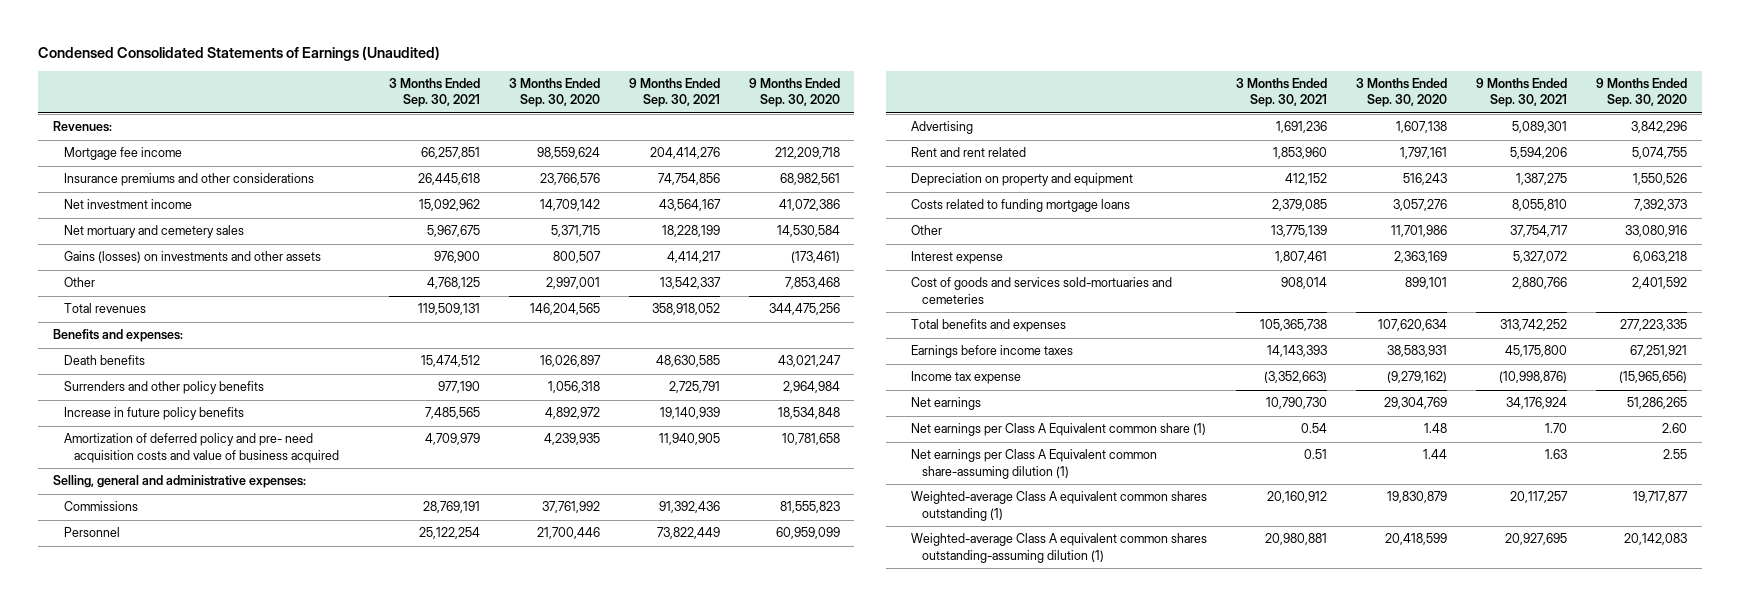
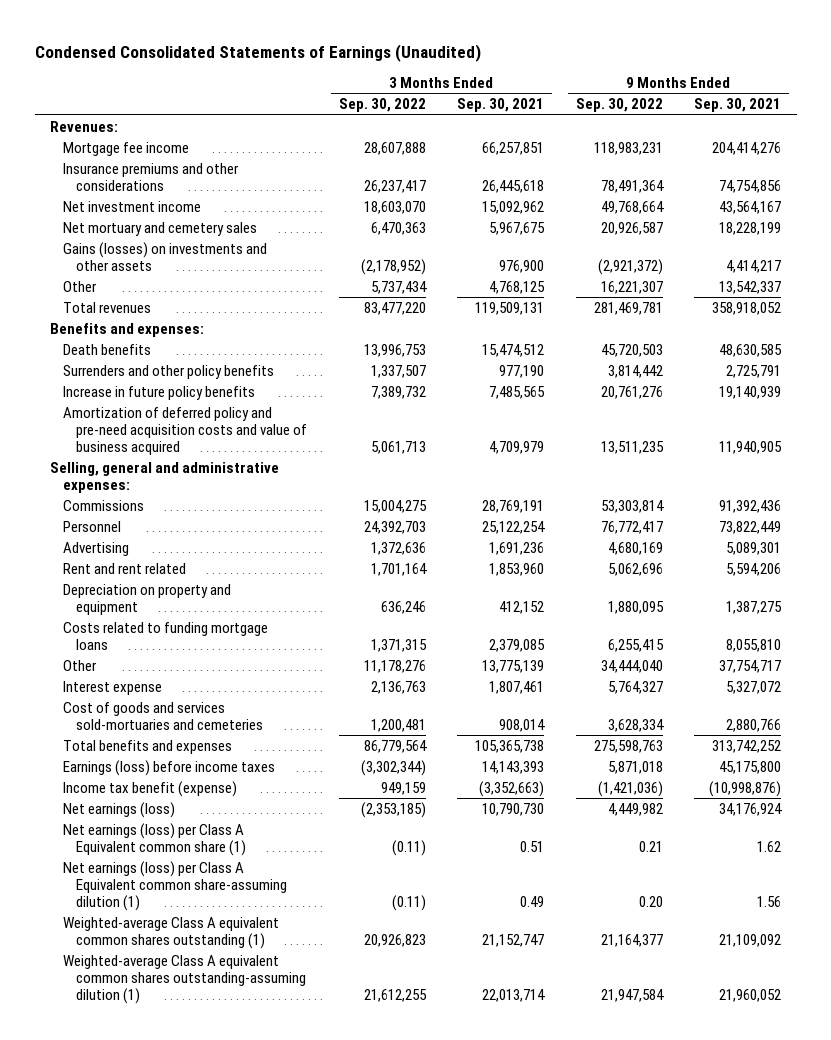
[508,78,600,108] 3 Months Ended Sep. 30, 2020 -> none
[748,78,840,108] 9 Months Ended Sep. 30, 2020 -> none
none -> [338,98,426,113] Sep. 30, 2022
none -> [575,98,663,113] Sep. 30, 2022
[63,433,340,463] Amortization of deferred policy and pre- need acquisition costs and value of business acquired -> [63,406,308,455] Amortization of deferred policy and pre-need acquisition costs and value of business acquired
[911,345,1074,359] Earnings before income taxes -> [63,759,276,776] Earnings (loss) before income taxes
[911,371,1022,385] Income tax expense -> [63,780,238,797] Income tax benefit (expense)
[911,397,982,411] Net earnings -> [63,801,176,818] Net earnings (loss)
[911,423,1207,437] Net earnings per Class A Equivalent common share (1) -> [63,822,247,856] Net earnings (loss) per Class A Equivalent common share (1)
[1301,423,1328,434] 0.54 -> [520,840,545,852] 0.51
[1545,423,1568,434] 1.70 -> [756,840,781,852] 1.62
[911,449,1158,479] Net earnings per Class A Equivalent common share-assuming dilution (1) -> [63,860,288,911] Net earnings (loss) per Class A Equivalent common share-assuming dilution (1)
[1304,449,1328,460] 0.51 -> [520,895,545,907] 0.49
[1545,449,1568,460] 1.63 -> [756,895,781,907] 1.56
[1267,491,1328,504] 20,160,912 -> [482,933,545,947] 21,152,747
[1510,491,1569,504] 20,117,257 -> [718,933,781,947] 21,109,092
[1265,533,1328,546] 20,980,881 -> [482,988,546,1002] 22,013,714
[1505,533,1568,546] 20,927,695 -> [718,988,781,1002] 21,960,052

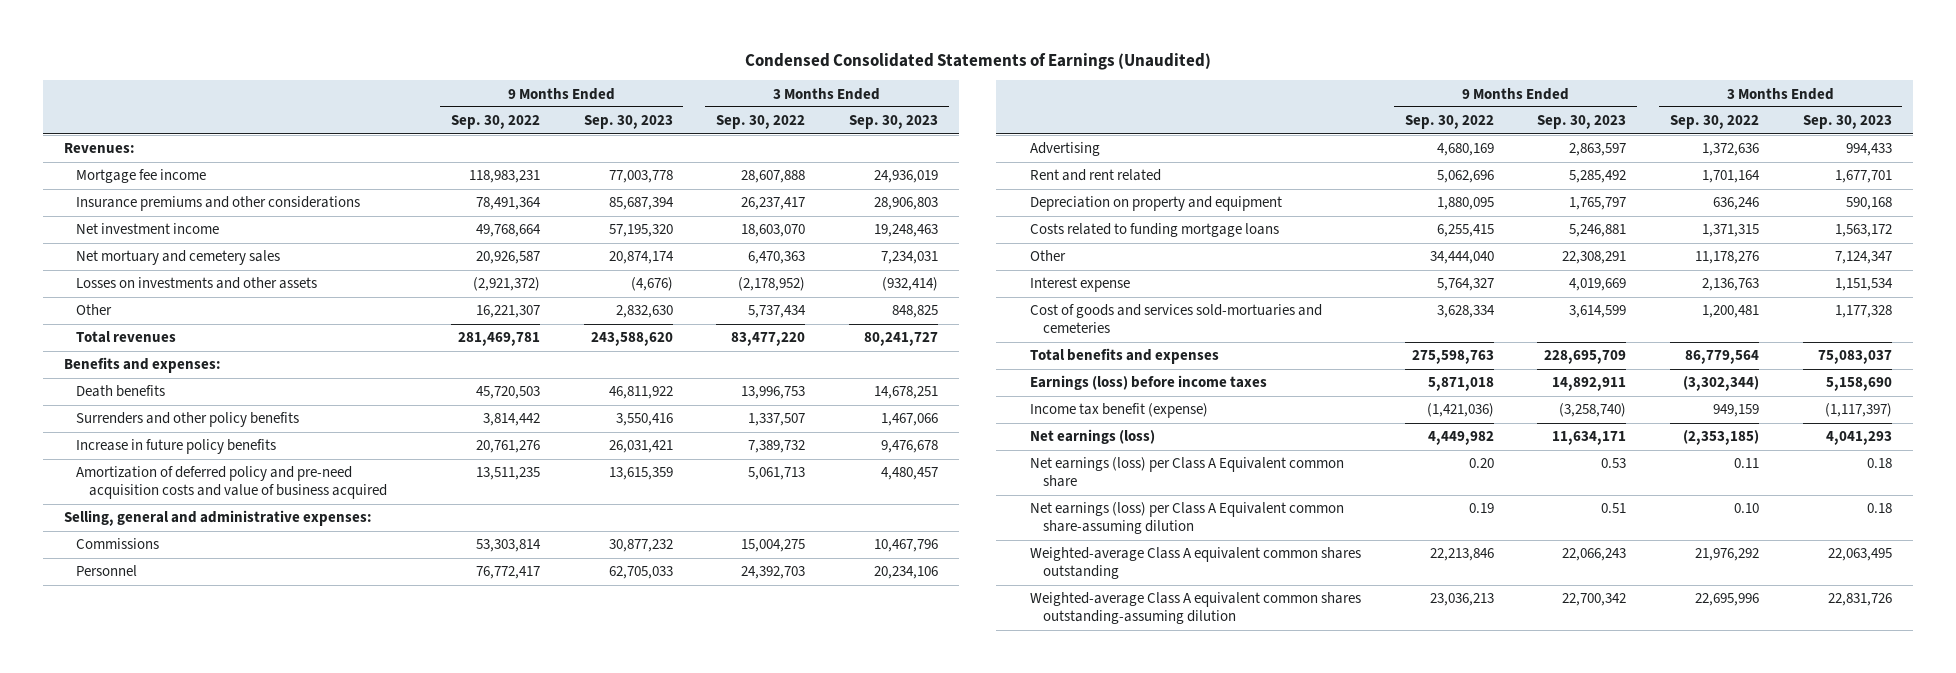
[457,98,545,113] Sep. 30, 2021 -> none
[693,98,781,113] Sep. 30, 2021 -> none
none -> [583,115,673,130] Sep. 30, 2023
none -> [848,115,938,130] Sep. 30, 2023
[63,241,268,271] Gains (losses) on investments and other assets -> [76,277,318,290] Losses on investments and other assets
[63,822,247,856] Net earnings (loss) per Class A Equivalent common share (1) -> [1030,457,1345,488] Net earnings (loss) per Class A Equivalent common share
[391,839,426,856] (0.11) -> [1734,458,1760,469] 0.11
[638,840,663,852] 0.21 -> [1468,458,1494,469] 0.20
[63,860,288,911] Net earnings (loss) per Class A Equivalent common share-assuming dilution (1) -> [1030,502,1345,535] Net earnings (loss) per Class A Equivalent common share-assuming dilution
[391,894,426,911] (0.11) -> [1734,503,1760,514] 0.10
[638,895,663,907] 0.20 -> [1468,503,1494,514] 0.19
[63,916,280,949] Weighted-average Class A equivalent common shares outstanding (1) -> [1030,547,1362,580] Weighted-average Class A equivalent common shares outstanding
[363,933,426,947] 20,926,823 -> [1695,548,1760,562] 21,976,292
[600,933,663,947] 21,164,377 -> [1429,548,1494,562] 22,213,846
[63,954,307,1004] Weighted-average Class A equivalent common shares outstanding-assuming dilution (1) -> [1030,592,1362,625] Weighted-average Class A equivalent common shares outstanding-assuming dilution
[363,988,427,1002] 21,612,255 -> [1695,593,1760,607] 22,695,996
[600,988,664,1002] 21,947,584 -> [1429,593,1494,607] 23,036,213

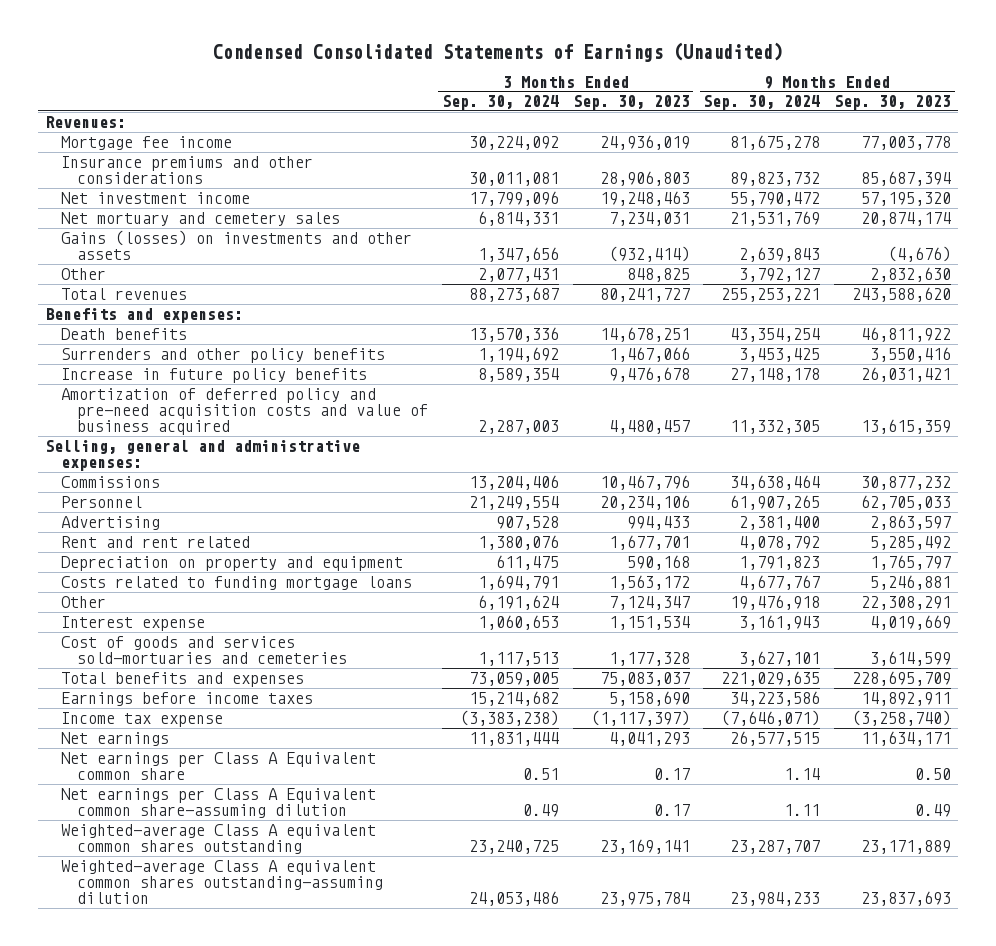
[450,115,540,130] Sep. 30, 2022 -> none
[716,115,806,130] Sep. 30, 2022 -> none
none -> [441,95,559,111] Sep. 30, 2024
none -> [703,95,821,111] Sep. 30, 2024
[76,277,318,290] Losses on investments and other assets -> [60,229,412,260] Gains (losses) on investments and other assets
[1030,375,1268,391] Earnings (loss) before income taxes -> [60,691,313,706] Earnings before income taxes
[1030,403,1209,419] Income tax benefit (expense) -> [60,711,223,727] Income tax expense
[1030,429,1156,445] Net earnings (loss) -> [60,731,169,746] Net earnings
[1030,457,1345,488] Net earnings (loss) per Class A Equivalent common share -> [60,751,376,780] Net earnings per Class A Equivalent common share
[1601,458,1627,469] 0.53 -> [915,767,952,780] 0.50
[1866,458,1892,469] 0.18 -> [653,767,690,780] 0.17
[1030,502,1345,535] Net earnings (loss) per Class A Equivalent common share-assuming dilution -> [60,787,376,818] Net earnings per Class A Equivalent common share-assuming dilution
[1601,503,1627,514] 0.51 -> [915,803,952,817] 0.49
[1866,503,1892,514] 0.18 -> [653,803,690,816] 0.17
[1562,548,1627,562] 22,066,243 -> [861,839,952,854] 23,171,889
[1827,548,1892,562] 22,063,495 -> [599,838,690,854] 23,169,141
[1562,593,1627,607] 22,700,342 -> [861,891,952,907] 23,837,693
[1827,593,1892,607] 22,831,726 -> [599,892,690,907] 23,975,784

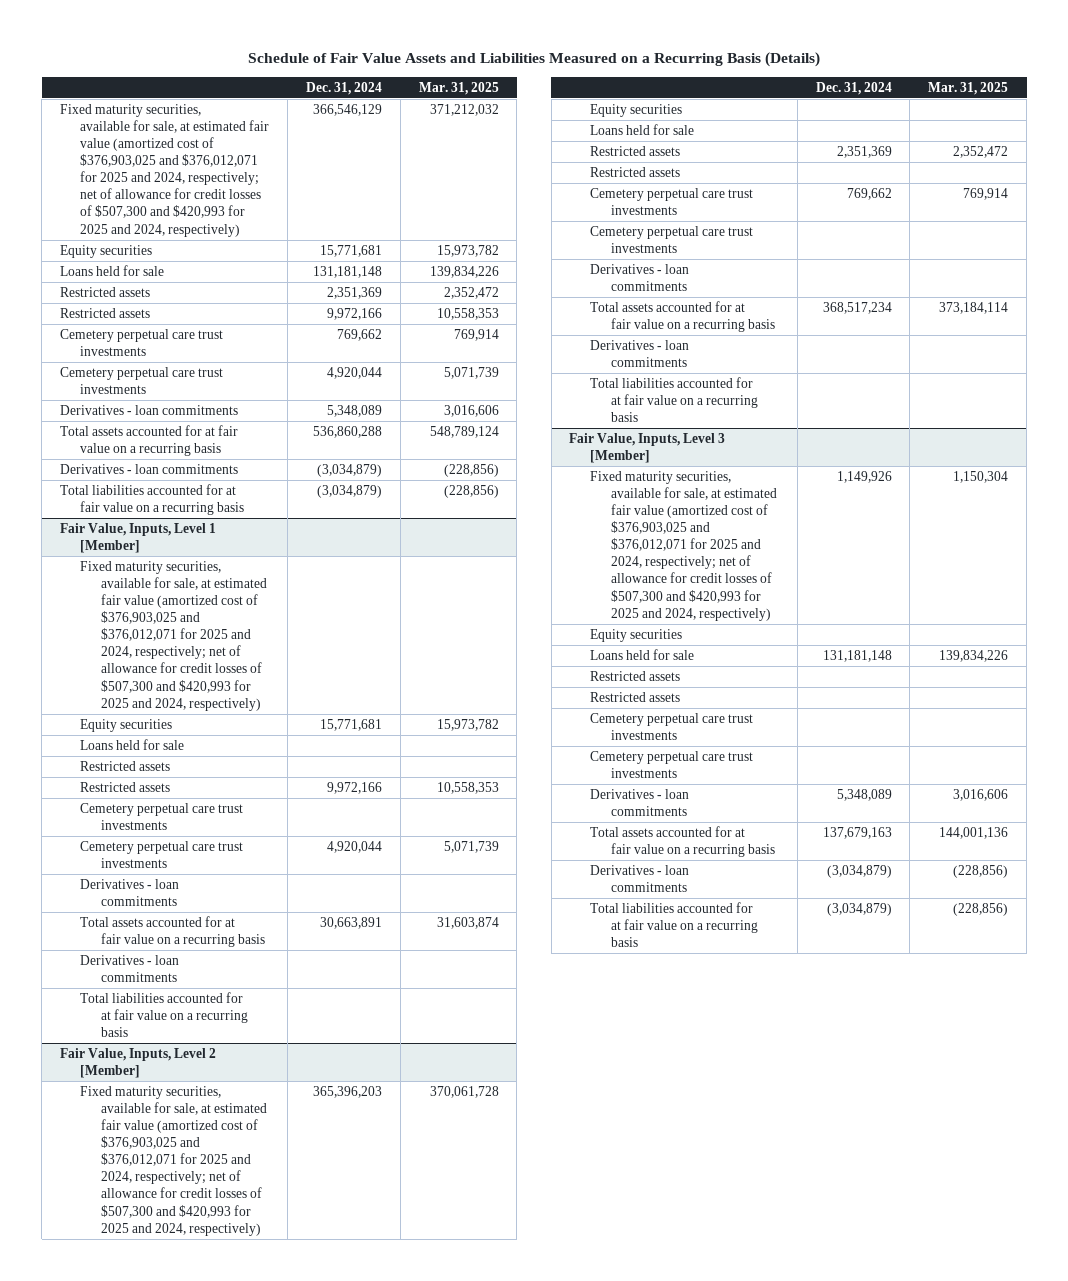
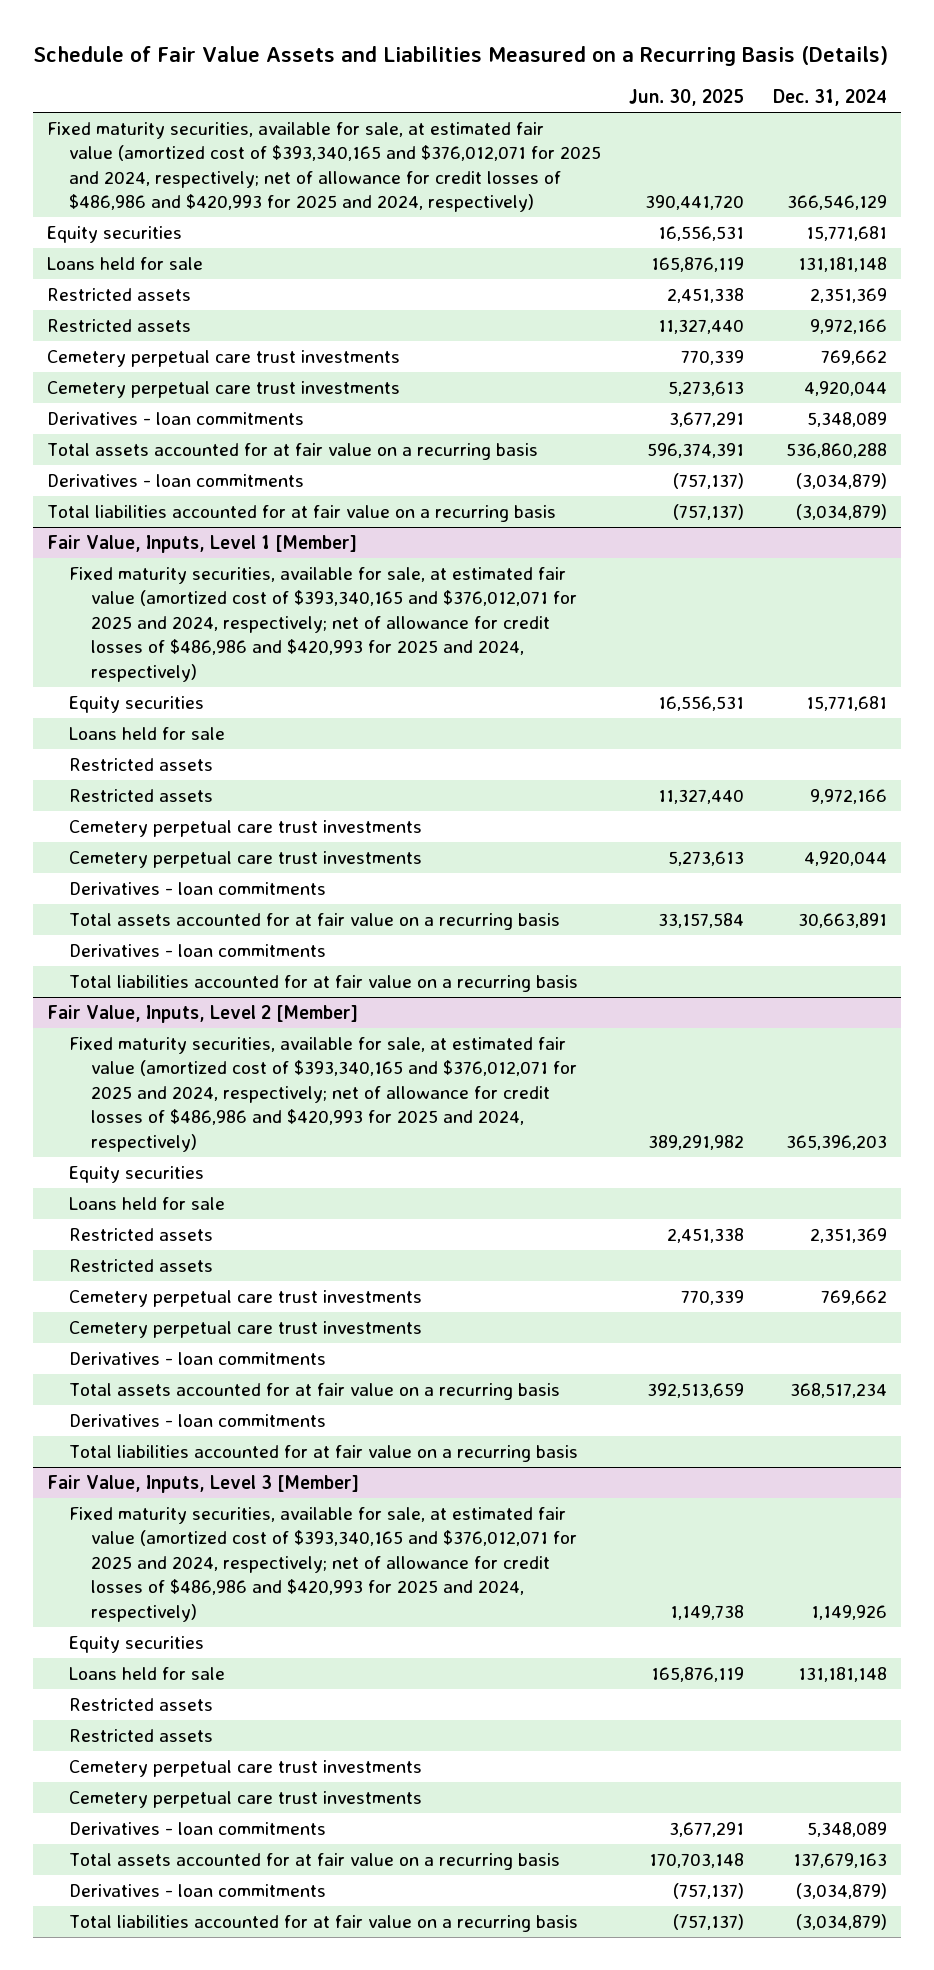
[418,81,499,95] Mar. 31, 2025 -> none
none -> [629,89,745,107] Jun. 30, 2025
[59,104,270,237] Fixed maturity securities, available for sale, at estimated fair value (amortized cost of $376,903,025 and $376,012,071 for 2025 and 2024, respectively; net of allowance for credit losses of $507,300 and $420,993 for 2025 and 2024, respectively) -> [46,121,601,213] Fixed maturity securities, available for sale, at estimated fair value (amortized cost of $393,340,165 and $376,012,071 for 2025 and 2024, respectively; net of allowance for credit losses of $486,986 and $420,993 for 2025 and 2024, respectively)
[80,561,267,711] Fixed maturity securities, available for sale, at estimated fair value (amortized cost of $376,903,025 and $376,012,071 for 2025 and 2024, respectively; net of allowance for credit losses of $507,300 and $420,993 for 2025 and 2024, respectively) -> [68,566,577,682] Fixed maturity securities, available for sale, at estimated fair value (amortized cost of $393,340,165 and $376,012,071 for 2025 and 2024, respectively; net of allowance for credit losses of $486,986 and $420,993 for 2025 and 2024, respectively)
[80,1086,267,1236] Fixed maturity securities, available for sale, at estimated fair value (amortized cost of $376,903,025 and $376,012,071 for 2025 and 2024, respectively; net of allowance for credit losses of $507,300 and $420,993 for 2025 and 2024, respectively) -> [68,1036,577,1152] Fixed maturity securities, available for sale, at estimated fair value (amortized cost of $393,340,165 and $376,012,071 for 2025 and 2024, respectively; net of allowance for credit losses of $486,986 and $420,993 for 2025 and 2024, respectively)
[590,471,777,621] Fixed maturity securities, available for sale, at estimated fair value (amortized cost of $376,903,025 and $376,012,071 for 2025 and 2024, respectively; net of allowance for credit losses of $507,300 and $420,993 for 2025 and 2024, respectively) -> [68,1506,577,1622] Fixed maturity securities, available for sale, at estimated fair value (amortized cost of $393,340,165 and $376,012,071 for 2025 and 2024, respectively; net of allowance for credit losses of $486,986 and $420,993 for 2025 and 2024, respectively)

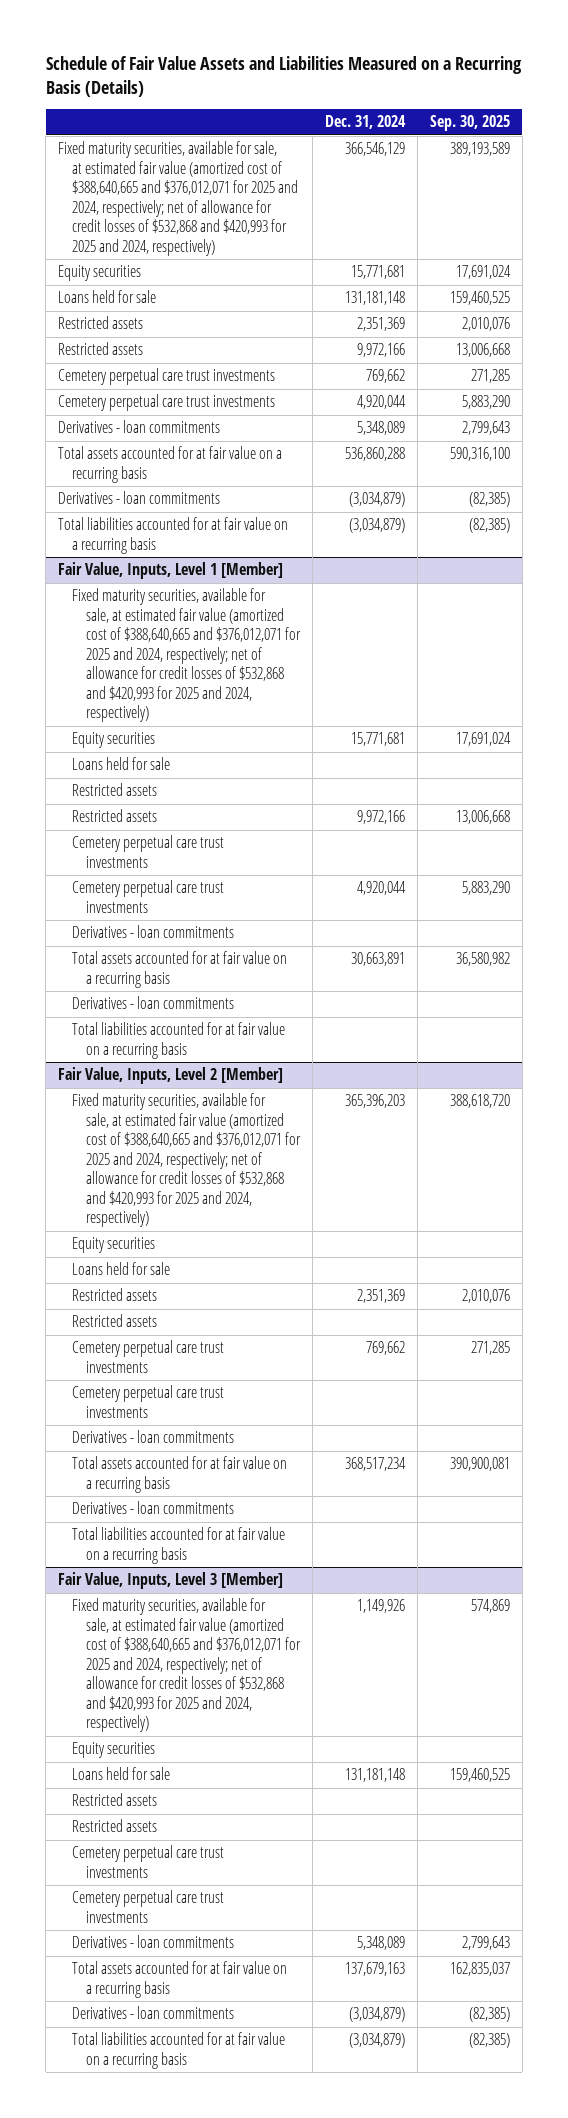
[629,89,745,107] Jun. 30, 2025 -> none
none -> [429,115,510,132] Sep. 30, 2025
[46,121,601,213] Fixed maturity securities, available for sale, at estimated fair value (amortized cost of $393,340,165 and $376,012,071 for 2025 and 2024, respectively; net of allowance for credit losses of $486,986 and $420,993 for 2025 and 2024, respectively) -> [58,141,299,256] Fixed maturity securities, available for sale, at estimated fair value (amortized cost of $388,640,665 and $376,012,071 for 2025 and 2024, respectively; net of allowance for credit losses of $532,868 and $420,993 for 2025 and 2024, respectively)
[68,566,577,682] Fixed maturity securities, available for sale, at estimated fair value (amortized cost of $393,340,165 and $376,012,071 for 2025 and 2024, respectively; net of allowance for credit losses of $486,986 and $420,993 for 2025 and 2024, respectively) -> [72,588,302,723] Fixed maturity securities, available for sale, at estimated fair value (amortized cost of $388,640,665 and $376,012,071 for 2025 and 2024, respectively; net of allowance for credit losses of $532,868 and $420,993 for 2025 and 2024, respectively)
[68,1036,577,1152] Fixed maturity securities, available for sale, at estimated fair value (amortized cost of $393,340,165 and $376,012,071 for 2025 and 2024, respectively; net of allowance for credit losses of $486,986 and $420,993 for 2025 and 2024, respectively) -> [72,1093,302,1228] Fixed maturity securities, available for sale, at estimated fair value (amortized cost of $388,640,665 and $376,012,071 for 2025 and 2024, respectively; net of allowance for credit losses of $532,868 and $420,993 for 2025 and 2024, respectively)
[68,1506,577,1622] Fixed maturity securities, available for sale, at estimated fair value (amortized cost of $393,340,165 and $376,012,071 for 2025 and 2024, respectively; net of allowance for credit losses of $486,986 and $420,993 for 2025 and 2024, respectively) -> [72,1598,302,1733] Fixed maturity securities, available for sale, at estimated fair value (amortized cost of $388,640,665 and $376,012,071 for 2025 and 2024, respectively; net of allowance for credit losses of $532,868 and $420,993 for 2025 and 2024, respectively)

